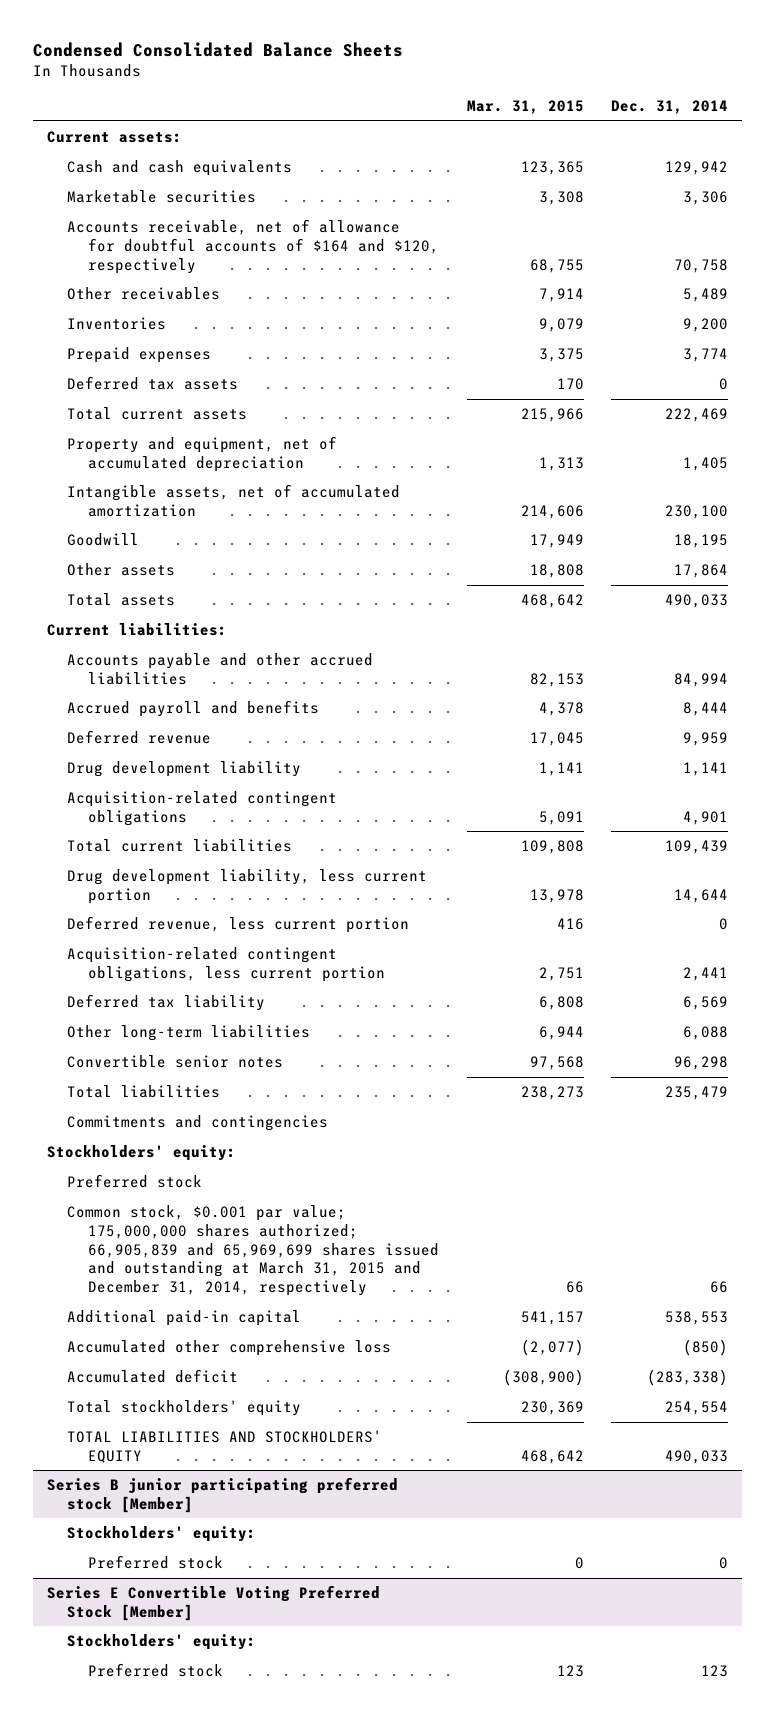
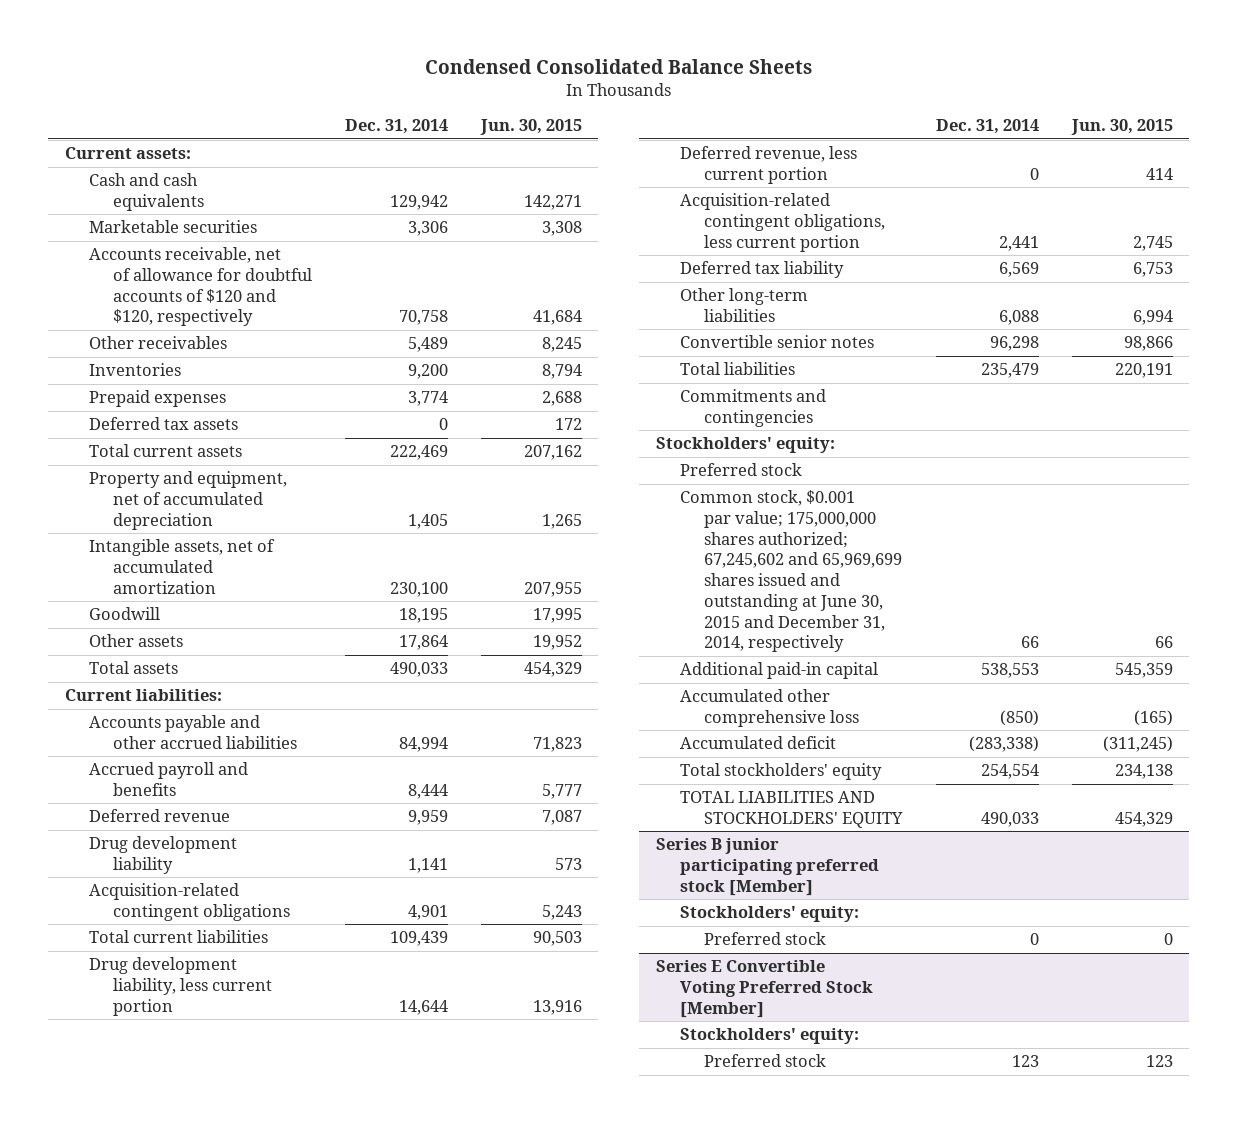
[466,100,584,115] Mar. 31, 2015 -> none
none -> [479,119,582,136] Jun. 30, 2015
[67,218,440,274] Accounts receivable, net of allowance for doubtful accounts of $164 and $120, respectively -> [88,247,312,327] Accounts receivable, net of allowance for doubtful accounts of $120 and $120, respectively
[67,1204,440,1297] Common stock, $0.001 par value; 175,000,000 shares authorized; 66,905,839 and 65,969,699 shares issued and outstanding at March 31, 2015 and December 31, 2014, respectively -> [679,490,902,653] Common stock, $0.001 par value; 175,000,000 shares authorized; 67,245,602 and 65,969,699 shares issued and outstanding at June 30, 2015 and December 31, 2014, respectively

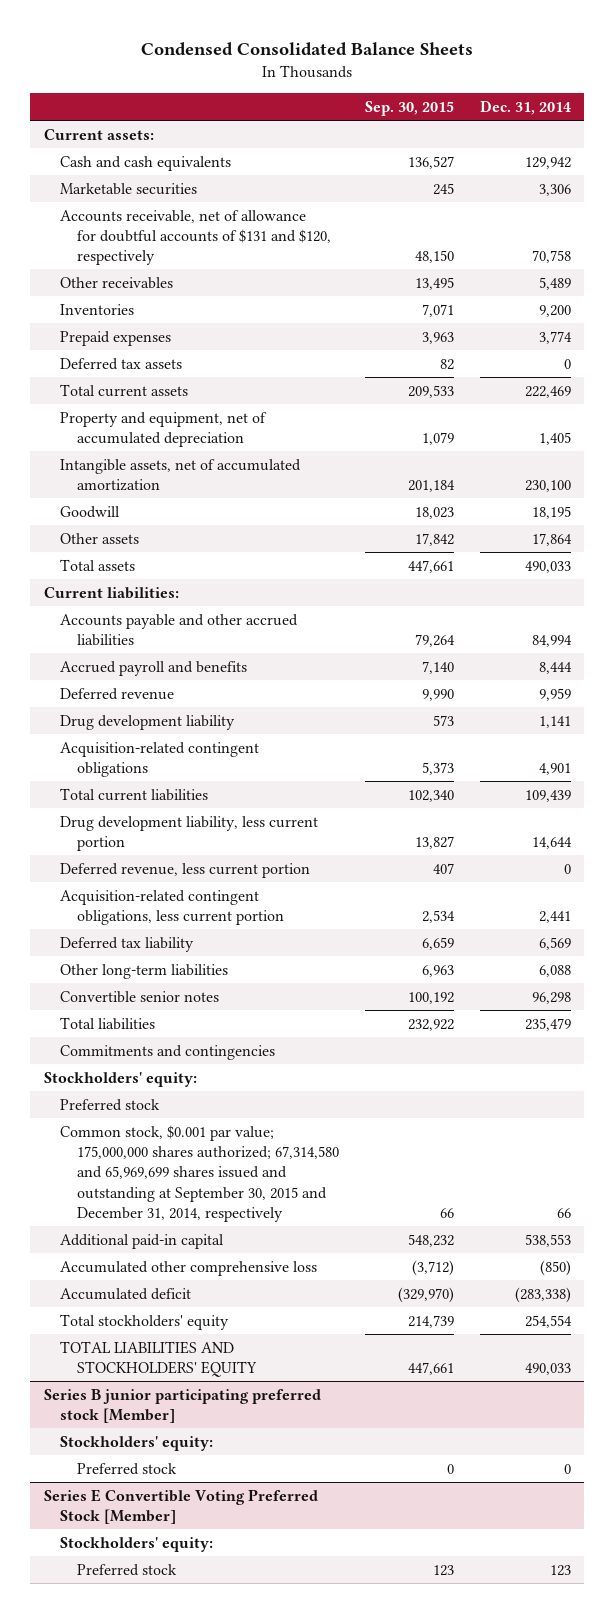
[479,119,582,136] Jun. 30, 2015 -> none
none -> [364,100,454,116] Sep. 30, 2015
[88,247,312,327] Accounts receivable, net of allowance for doubtful accounts of $120 and $120, respectively -> [60,209,331,266] Accounts receivable, net of allowance for doubtful accounts of $131 and $120, respectively
[679,490,902,653] Common stock, $0.001 par value; 175,000,000 shares authorized; 67,245,602 and 65,969,699 shares issued and outstanding at June 30, 2015 and December 31, 2014, respectively -> [60,1124,339,1222] Common stock, $0.001 par value; 175,000,000 shares authorized; 67,314,580 and 65,969,699 shares issued and outstanding at September 30, 2015 and December 31, 2014, respectively

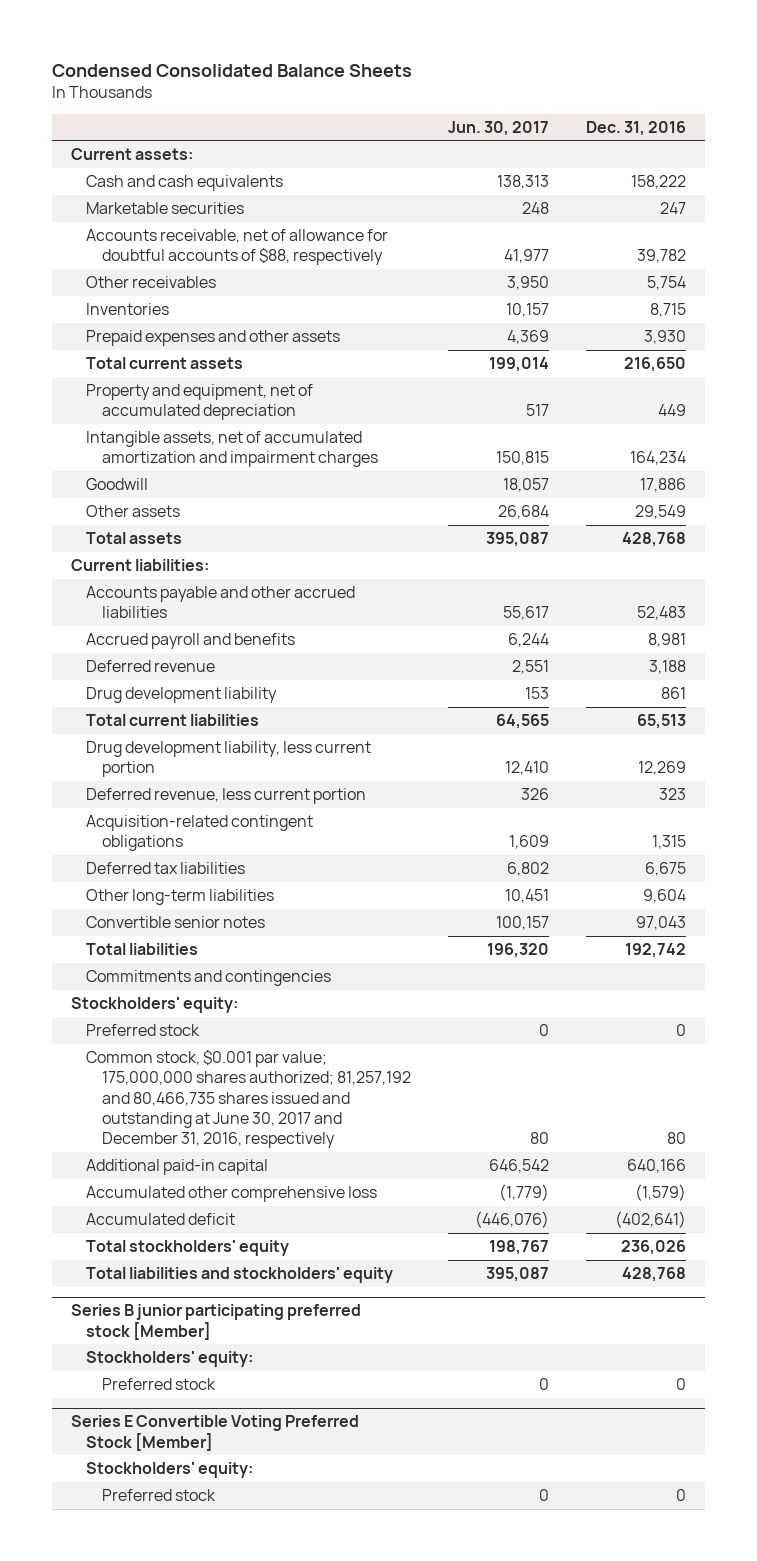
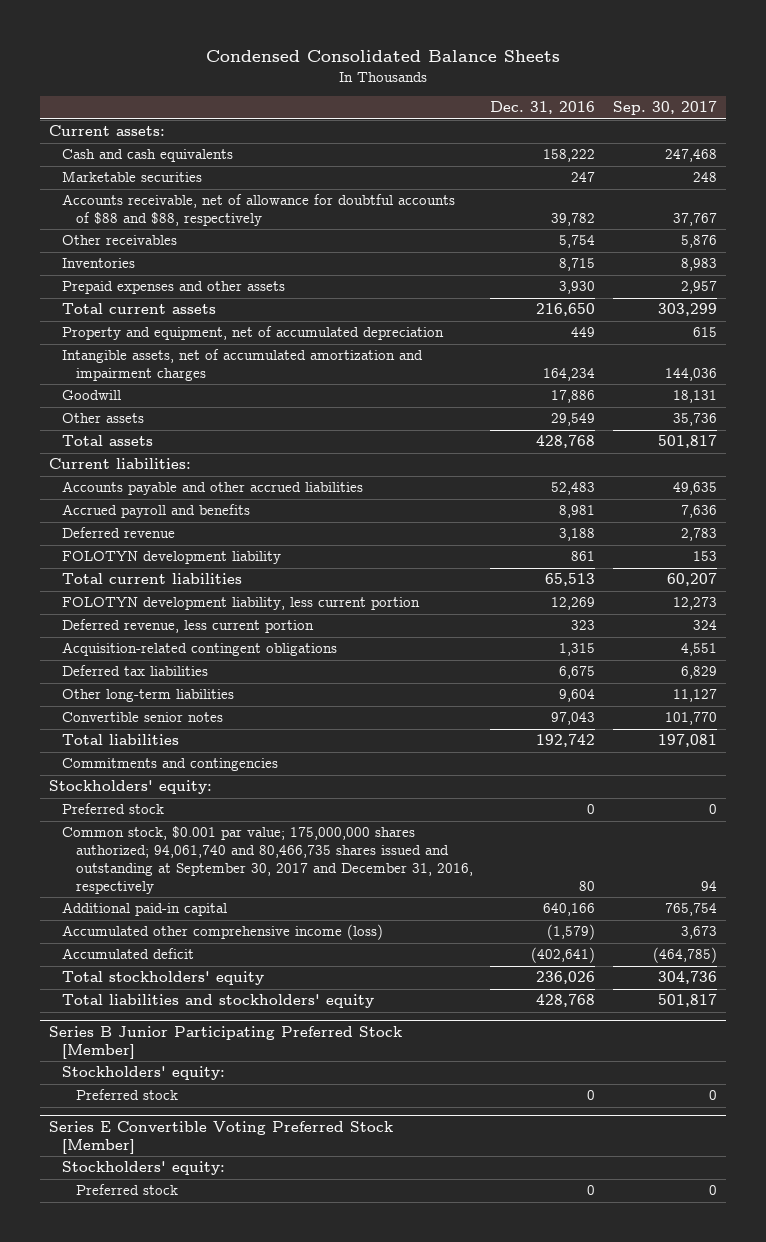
[447,120,549,136] Jun. 30, 2017 -> none
none -> [613,101,718,116] Sep. 30, 2017
[86,229,389,266] Accounts receivable, net of allowance for doubtful accounts of $88, respectively -> [62,194,456,227] Accounts receivable, net of allowance for doubtful accounts of $88 and $88, respectively
[86,687,278,704] Drug development liability -> [62,551,282,565] FOLOTYN development liability
[86,741,372,778] Drug development liability, less current portion -> [62,597,421,611] FOLOTYN development liability, less current portion
[86,1050,411,1149] Common stock, $0.001 par value; 175,000,000 shares authorized; 81,257,192 and 80,466,735 shares issued and outstanding at June 30, 2017 and December 31, 2016, respectively -> [62,826,473,894] Common stock, $0.001 par value; 175,000,000 shares authorized; 94,061,740 and 80,466,735 shares issued and outstanding at September 30, 2017 and December 31, 2016, respectively
[86,1186,378,1203] Accumulated other comprehensive loss -> [62,924,384,941] Accumulated other comprehensive income (loss)
[70,1304,361,1340] Series B junior participating preferred stock [Member] -> [48,1026,402,1060] Series B Junior Participating Preferred Stock [Member]

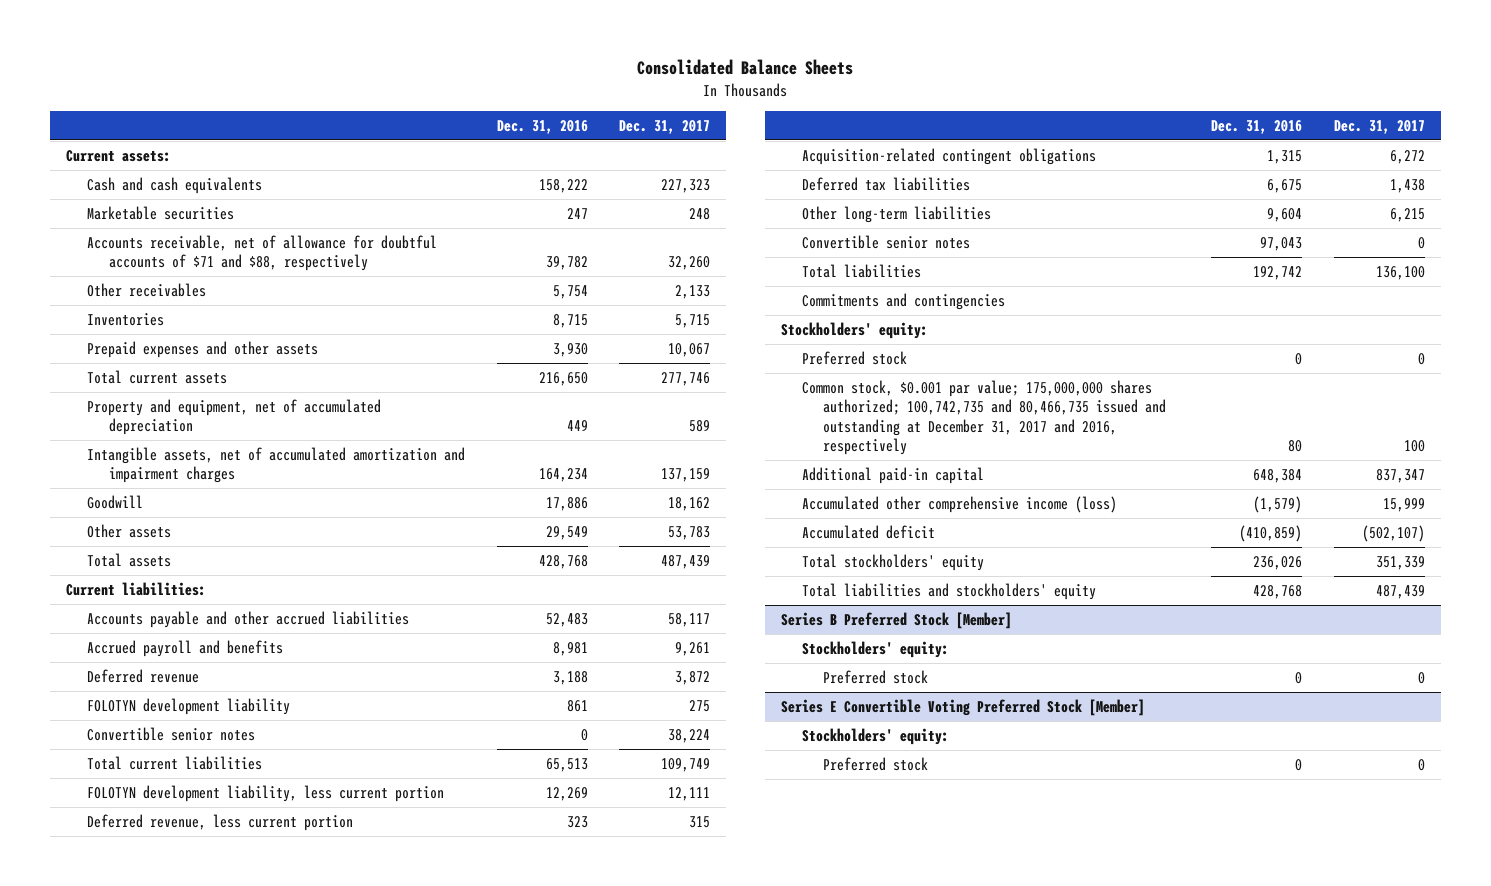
[205,50,560,63] Condensed Consolidated Balance Sheets -> [637,59,854,76] Consolidated Balance Sheets
[613,101,718,116] Sep. 30, 2017 -> none
none -> [619,120,711,135] Dec. 31, 2017
[62,194,456,227] Accounts receivable, net of allowance for doubtful accounts of $88 and $88, respectively -> [87,234,438,272] Accounts receivable, net of allowance for doubtful accounts of $71 and $88, respectively
none -> [87,726,256,741] Convertible senior notes
[62,826,473,894] Common stock, $0.001 par value; 175,000,000 shares authorized; 94,061,740 and 80,466,735 shares issued and outstanding at September 30, 2017 and December 31, 2016, respectively -> [801,379,1167,456] Common stock, $0.001 par value; 175,000,000 shares authorized; 100,742,735 and 80,466,735 issued and outstanding at December 31, 2017 and 2016, respectively
[543,903,596,917] 640,166 -> [1253,468,1303,483] 648,384
[531,947,596,964] (402,641) -> [1239,524,1303,542] (410,859)
[48,1026,402,1060] Series B Junior Participating Preferred Stock [Member] -> [780,611,1012,629] Series B Preferred Stock [Member]

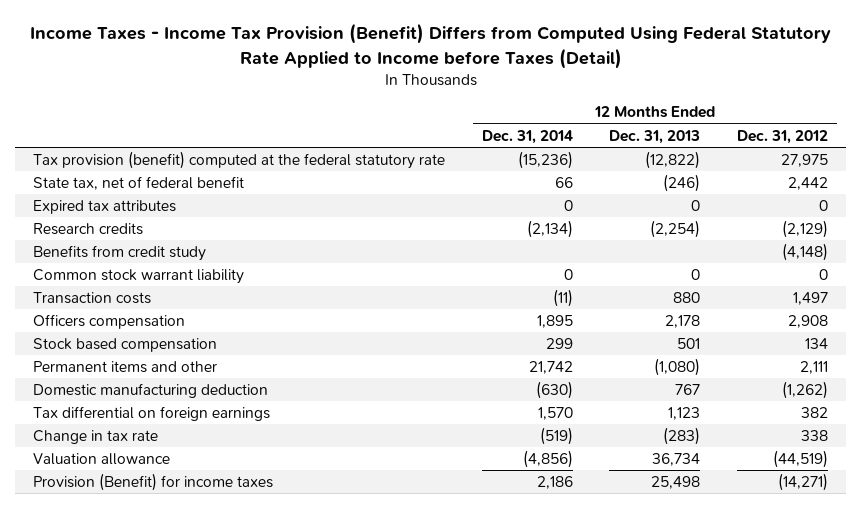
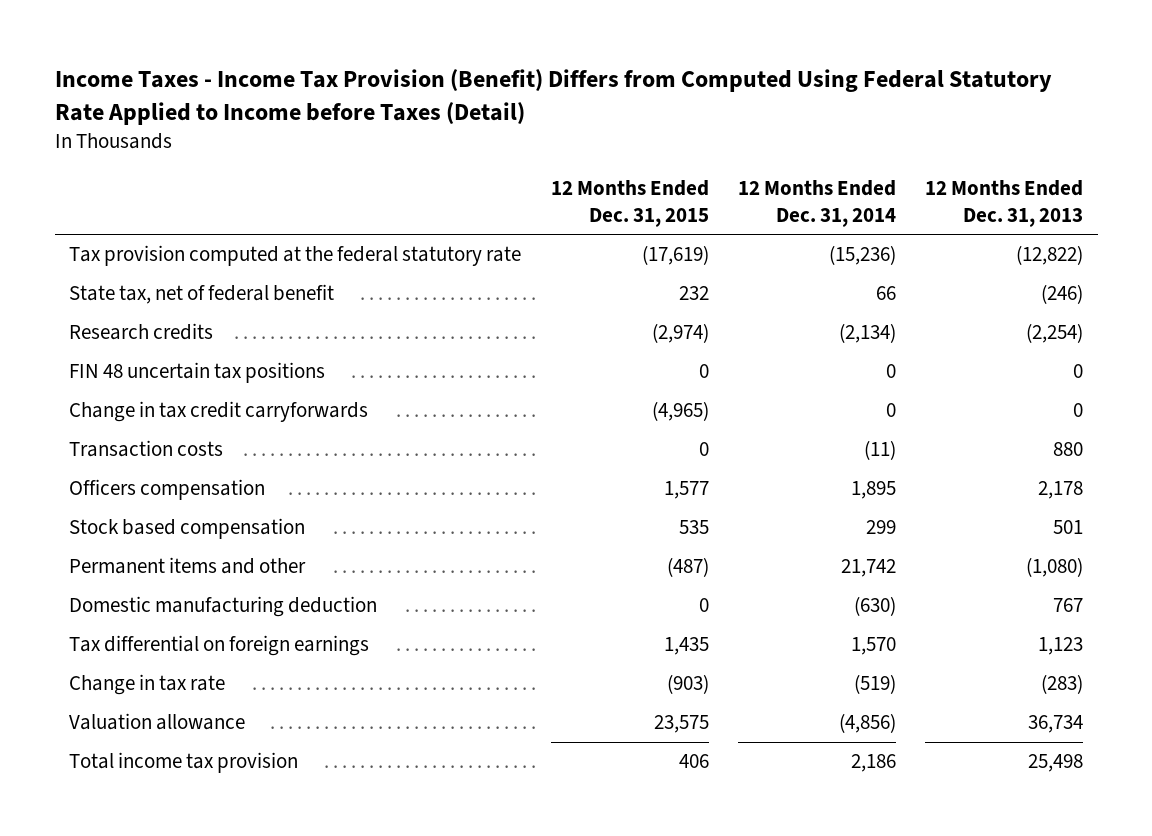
[736,129,828,144] Dec. 31, 2012 -> none
none -> [550,180,709,227] 12 Months Ended Dec. 31, 2015
[33,151,446,170] Tax provision (benefit) computed at the federal statutory rate -> [69,245,522,267] Tax provision computed at the federal statutory rate
[33,200,177,215] Expired tax attributes -> none
[33,245,207,262] Benefits from credit study -> none
[33,269,245,285] Common stock warrant liability -> none
none -> [69,362,326,384] FIN 48 uncertain tax positions
none -> [69,401,369,423] Change in tax credit carryforwards
[33,473,274,492] Provision (Benefit) for income taxes -> [69,752,299,774] Total income tax provision

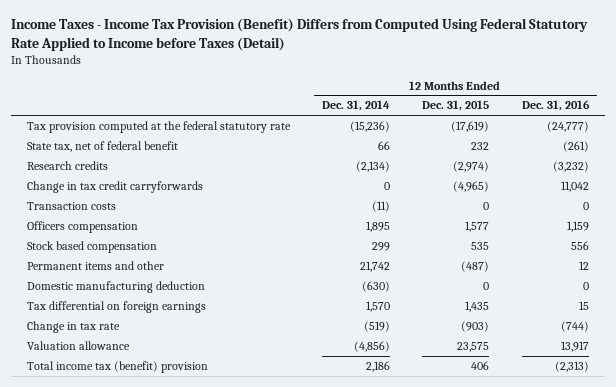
[925,180,1084,227] 12 Months Ended Dec. 31, 2013 -> none
none -> [521,100,590,112] Dec. 31, 2016
[69,362,326,384] FIN 48 uncertain tax positions -> none
[69,752,299,774] Total income tax provision -> [26,360,208,373] Total income tax (benefit) provision

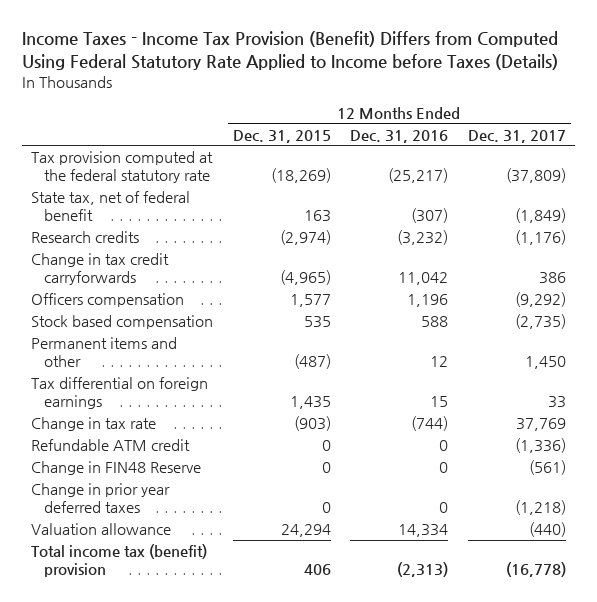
[10,18,588,51] Income Taxes - Income Tax Provision (Benefit) Differs from Computed Using Federal Statutory Rate Applied to Income before Taxes (Detail) -> [21,31,558,71] Income Taxes - Income Tax Provision (Benefit) Differs from Computed Using Federal Statutory Rate Applied to Income before Taxes (Details)
[322,100,391,112] Dec. 31, 2014 -> none
none -> [467,129,566,143] Dec. 31, 2017
[451,120,490,132] (17,619) -> [270,167,331,183] (18,269)
[546,120,589,132] (24,777) -> [388,167,449,183] (25,217)
[471,141,490,150] 232 -> [303,209,331,222] 163
[562,140,589,152] (261) -> [411,207,449,223] (307)
[26,201,116,210] Transaction costs -> none
[566,220,589,232] 1,159 -> [407,294,449,308] 1,196
[570,240,589,250] 556 -> [421,316,449,328] 588
[26,280,205,293] Domestic manufacturing deduction -> none
none -> [31,439,191,452] Refundable ATM credit
none -> [31,461,202,476] Change in FIN48 Reserve
none -> [31,483,171,513] Change in prior year deferred taxes
[457,341,490,352] 23,575 -> [280,524,331,538] 24,294
[560,340,589,352] 13,917 -> [398,524,449,538] 14,334

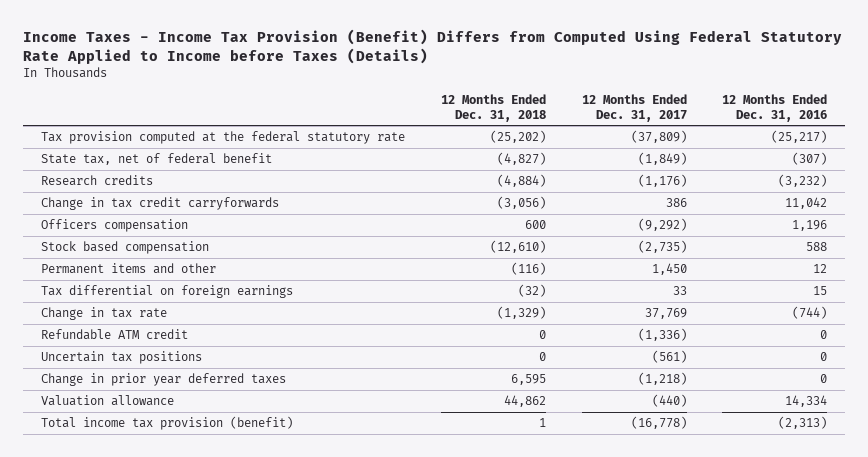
[232,129,331,143] Dec. 31, 2015 -> none
none -> [440,94,546,122] 12 Months Ended Dec. 31, 2018
[31,461,202,476] Change in FIN48 Reserve -> [40,351,202,365] Uncertain tax positions
[31,544,208,577] Total income tax (benefit) provision -> [40,416,293,431] Total income tax provision (benefit)

